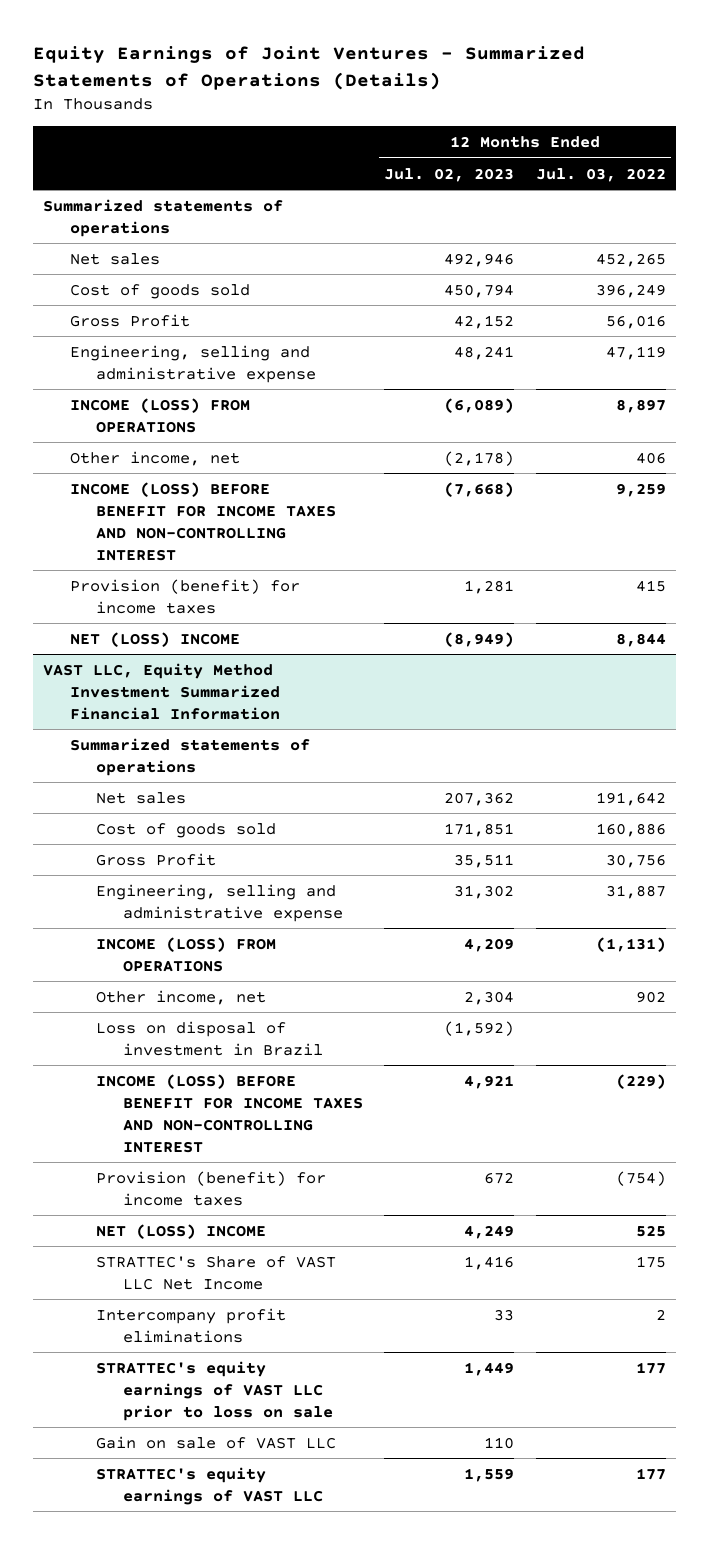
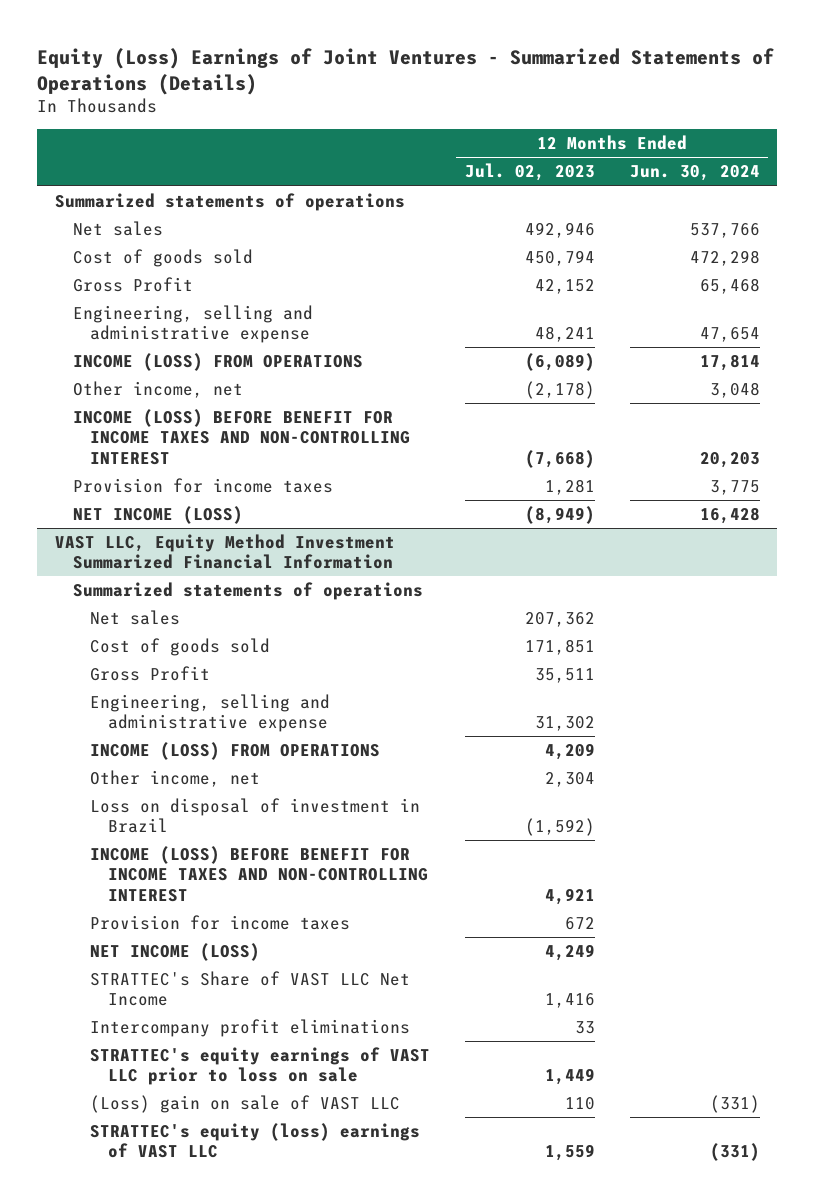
[32,46,585,91] Equity Earnings of Joint Ventures - Summarized Statements of Operations (Details) -> [37,47,775,95] Equity (Loss) Earnings of Joint Ventures - Summarized Statements of Operations (Details)
[535,167,666,182] Jul. 03, 2022 -> none
none -> [629,165,760,182] Jun. 30, 2024
[69,578,300,614] Provision (benefit) for income taxes -> [72,477,333,493] Provision for income taxes
[69,631,240,647] NET (LOSS) INCOME -> [72,505,243,524] NET INCOME (LOSS)
[96,1170,327,1206] Provision (benefit) for income taxes -> [90,914,351,930] Provision for income taxes
[96,1223,267,1239] NET (LOSS) INCOME -> [90,942,261,961] NET INCOME (LOSS)
[96,1435,337,1449] Gain on sale of VAST LLC -> [90,1094,401,1113] (Loss) gain on sale of VAST LLC
[96,1466,323,1505] STRATTEC's equity earnings of VAST LLC -> [90,1122,421,1159] STRATTEC's equity (loss) earnings of VAST LLC

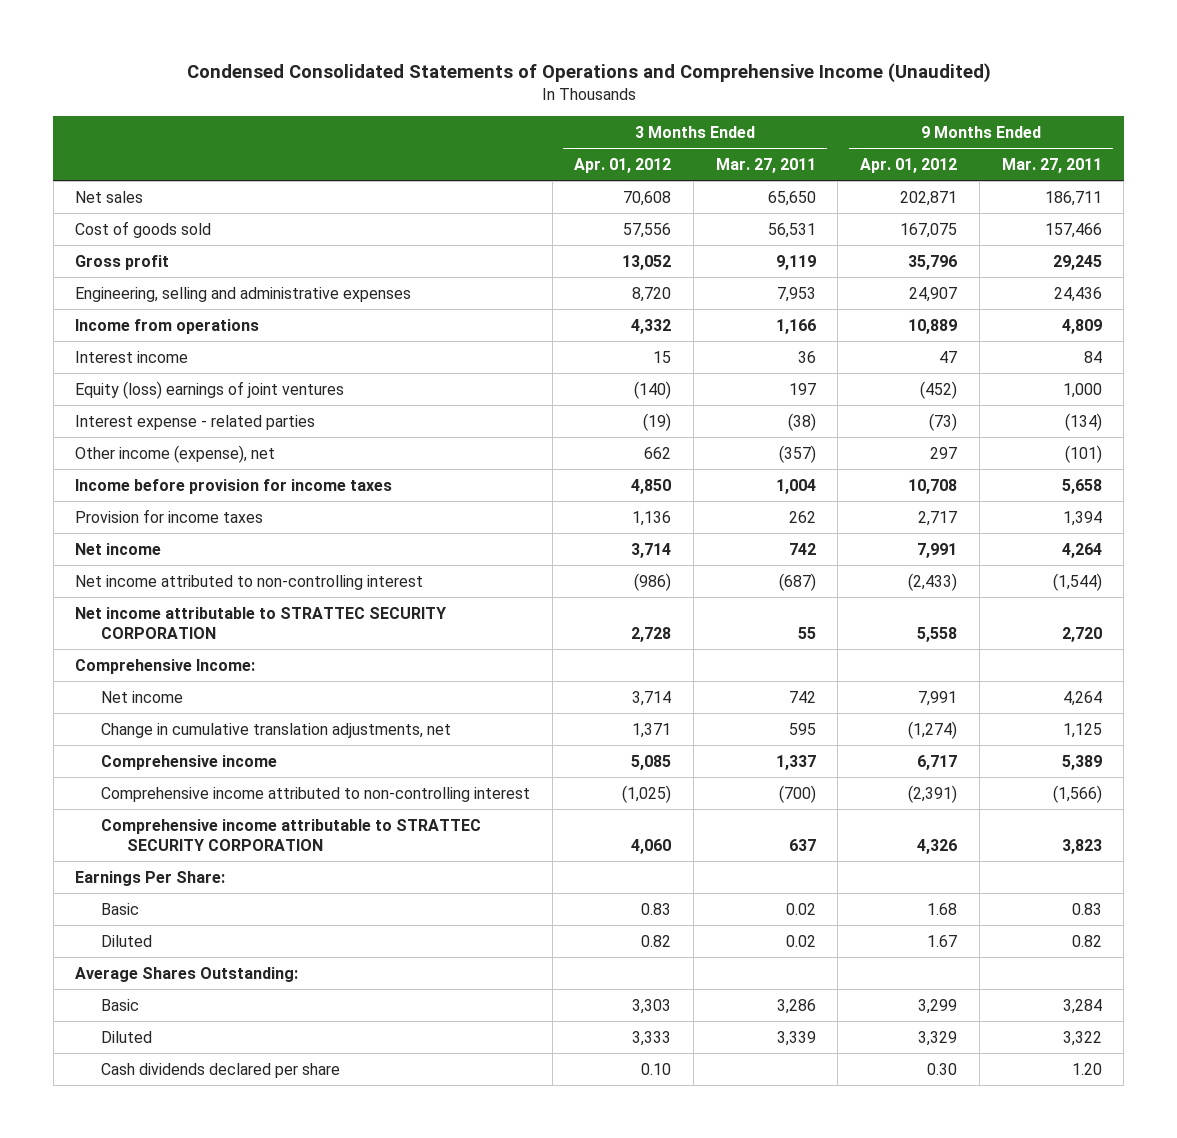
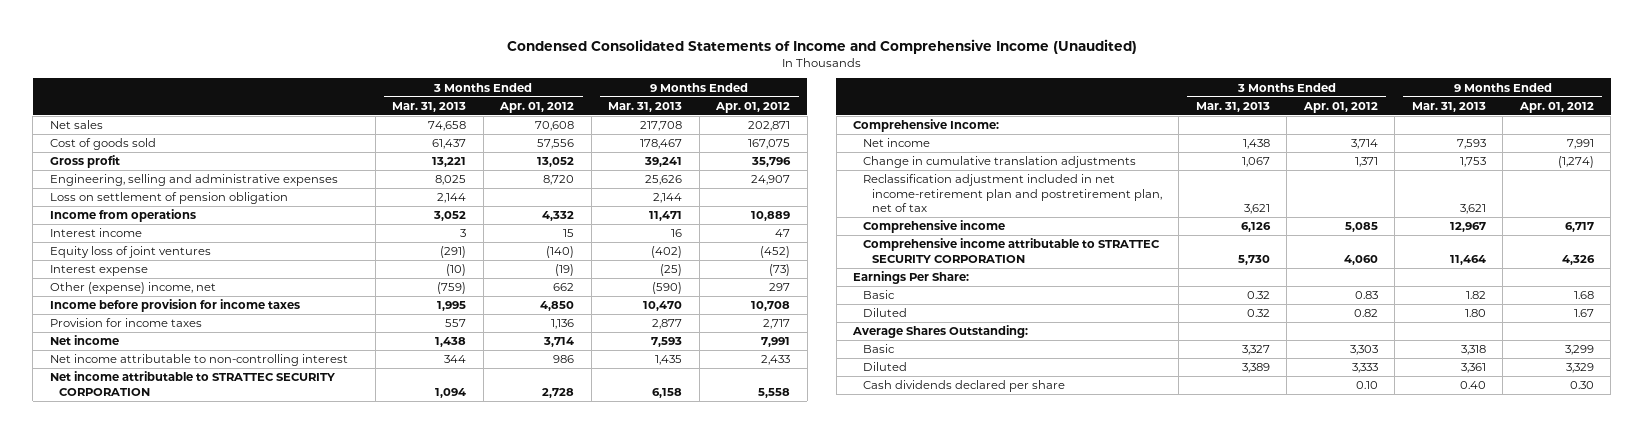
[186,63,991,84] Condensed Consolidated Statements of Operations and Comprehensive Income (Unaudited) -> [506,38,1137,54] Condensed Consolidated Statements of Income and Comprehensive Income (Unaudited)
[715,157,816,173] Mar. 27, 2011 -> none
[1001,157,1102,173] Mar. 27, 2011 -> none
none -> [392,101,467,112] Mar. 31, 2013
none -> [608,101,683,112] Mar. 31, 2013
none -> [49,192,288,205] Loss on settlement of pension obligation
[75,380,345,399] Equity (loss) earnings of joint ventures -> [49,246,211,259] Equity loss of joint ventures
[75,414,316,430] Interest expense - related parties -> [49,265,148,277] Interest expense
[75,444,276,463] Other income (expense), net -> [49,282,216,295] Other (expense) income, net
[75,574,424,590] Net income attributed to non-controlling interest -> [49,354,348,367] Net income attributable to non-controlling interest
[634,572,672,591] (986) -> [553,355,575,364] 986
[908,572,958,591] (2,433) -> [761,355,791,366] 2,433
[101,722,452,738] Change in cumulative translation adjustments, net -> [862,156,1136,169] Change in cumulative translation adjustments
none -> [862,174,1162,213] Reclassification adjustment included in net income-retirement plan and postretirement plan, net of tax
[101,786,531,802] Comprehensive income attributed to non-controlling interest -> none

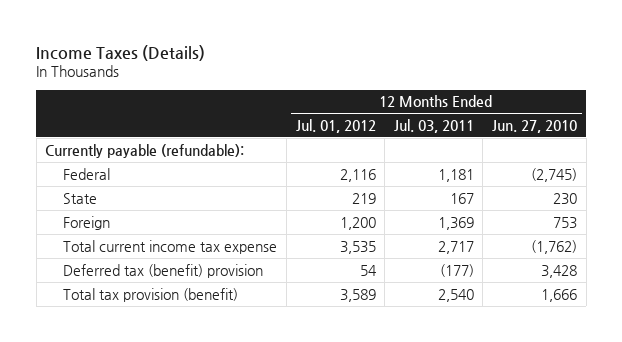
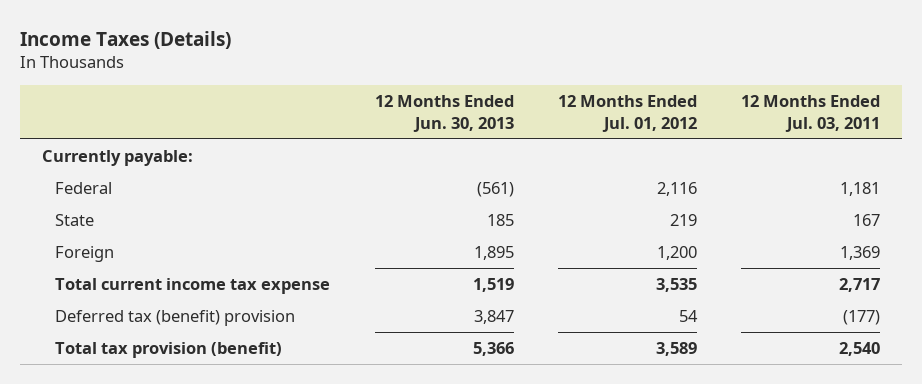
[492,119,578,133] Jun. 27, 2010 -> none
none -> [374,95,514,132] 12 Months Ended Jun. 30, 2013
[45,143,245,158] Currently payable (refundable): -> [42,150,194,167] Currently payable:

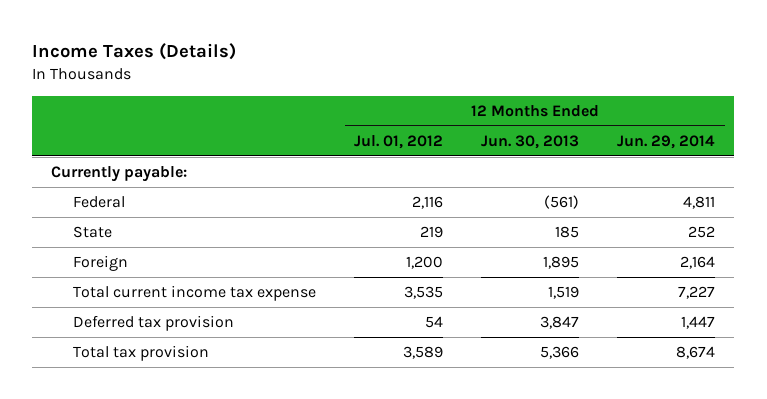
[740,95,880,132] 12 Months Ended Jul. 03, 2011 -> none
none -> [617,134,716,149] Jun. 29, 2014
[55,310,296,327] Deferred tax (benefit) provision -> [72,315,234,332] Deferred tax provision
[55,342,283,359] Total tax provision (benefit) -> [72,345,209,362] Total tax provision

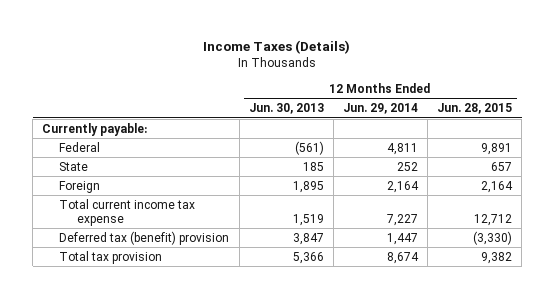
[354,134,444,149] Jul. 01, 2012 -> none
none -> [437,103,513,115] Jun. 28, 2015
[72,315,234,332] Deferred tax provision -> [59,230,230,245] Deferred tax (benefit) provision

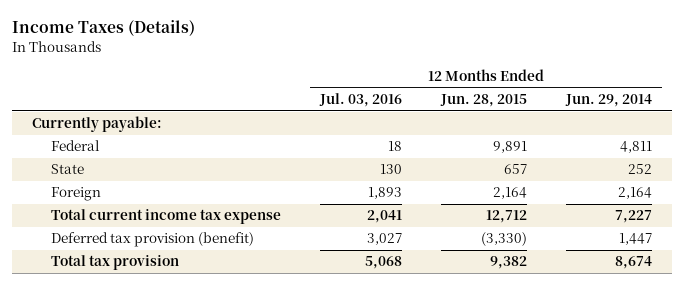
[248,103,324,115] Jun. 30, 2013 -> none
none -> [319,93,403,108] Jul. 03, 2016
[59,230,230,245] Deferred tax (benefit) provision -> [50,232,254,248] Deferred tax provision (benefit)

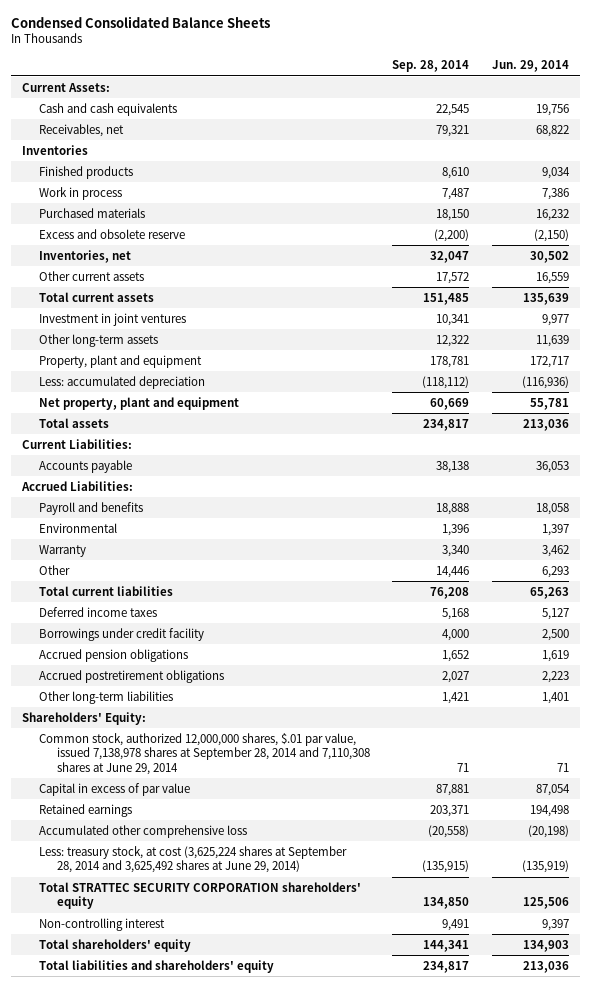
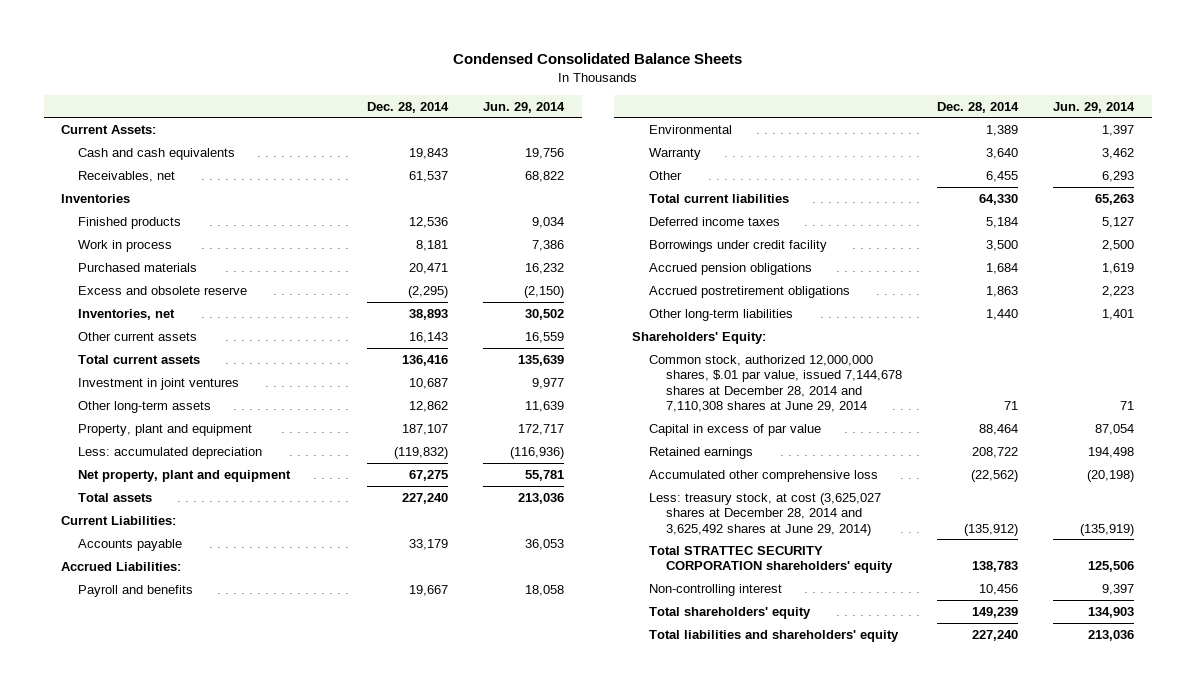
[392,60,470,73] Sep. 28, 2014 -> none
none -> [366,101,449,113] Dec. 28, 2014
[39,732,371,775] Common stock, authorized 12,000,000 shares, $.01 par value, issued 7,138,978 shares at September 28, 2014 and 7,110,308 shares at June 29, 2014 -> [648,354,902,413] Common stock, authorized 12,000,000 shares, $.01 par value, issued 7,144,678 shares at December 28, 2014 and 7,110,308 shares at June 29, 2014
[39,845,348,874] Less: treasury stock, at cost (3,625,224 shares at September 28, 2014 and 3,625,492 shares at June 29, 2014) -> [648,492,881,536] Less: treasury stock, at cost (3,625,027 shares at December 28, 2014 and 3,625,492 shares at June 29, 2014)

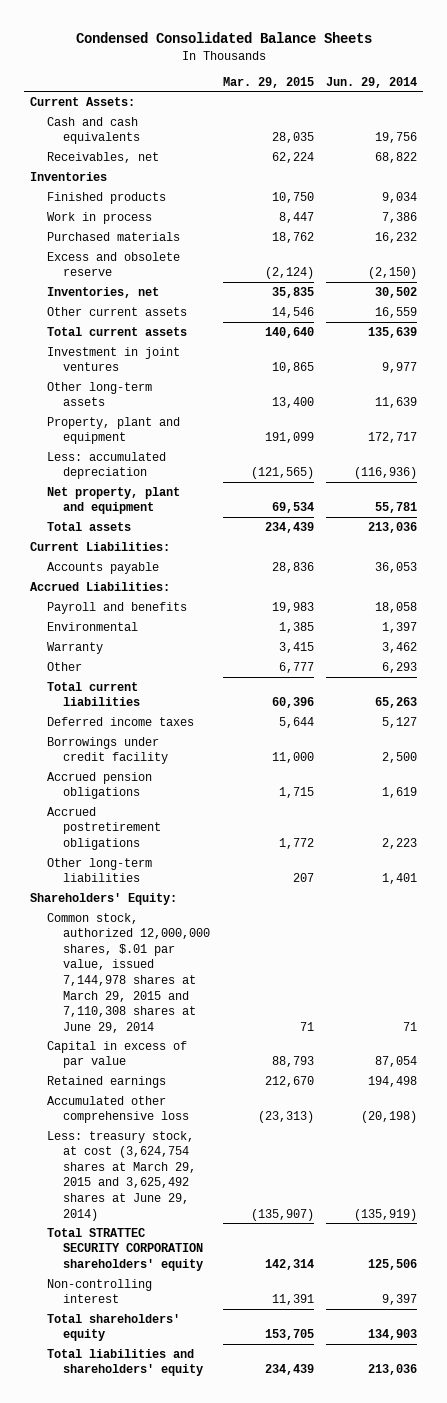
[366,101,449,113] Dec. 28, 2014 -> none
none -> [222,76,314,88] Mar. 29, 2015
[648,354,902,413] Common stock, authorized 12,000,000 shares, $.01 par value, issued 7,144,678 shares at December 28, 2014 and 7,110,308 shares at June 29, 2014 -> [46,912,211,1033] Common stock, authorized 12,000,000 shares, $.01 par value, issued 7,144,978 shares at March 29, 2015 and 7,110,308 shares at June 29, 2014
[648,492,881,536] Less: treasury stock, at cost (3,625,027 shares at December 28, 2014 and 3,625,492 shares at June 29, 2014) -> [46,1130,197,1221] Less: treasury stock, at cost (3,624,754 shares at March 29, 2015 and 3,625,492 shares at June 29, 2014)

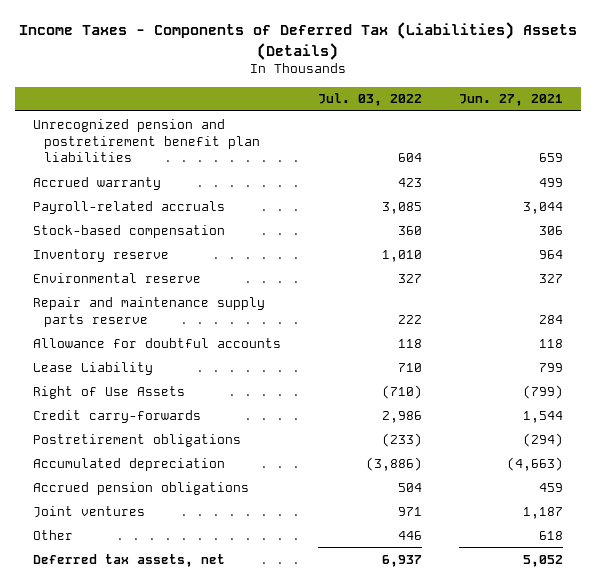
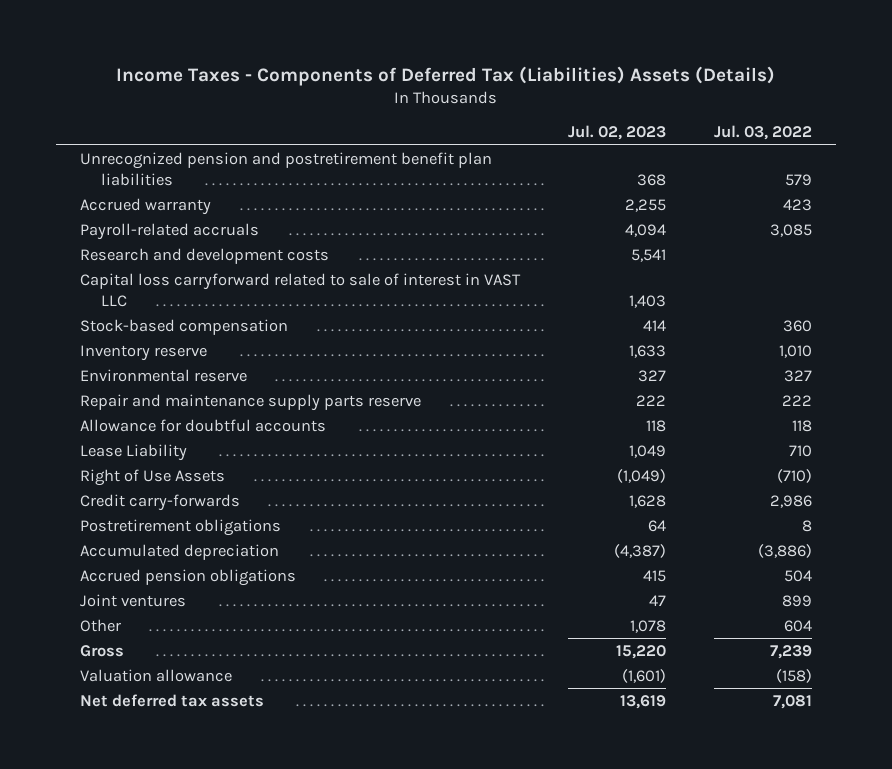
[458,94,563,107] Jun. 27, 2021 -> none
none -> [567,125,666,141] Jul. 02, 2023
[397,153,422,163] 604 -> [784,173,812,186] 579
none -> [79,247,329,264] Research and development costs
none -> [79,272,521,307] Capital loss carryforward related to sale of interest in VAST LLC
[381,432,422,447] (233) -> [801,519,812,532] 8
[397,506,422,516] 971 -> [781,594,812,607] 899
[397,530,422,540] 446 -> [783,619,812,632] 604
none -> [79,644,124,657] Gross
none -> [79,668,232,682] Valuation allowance
[33,553,226,567] Deferred tax assets, net -> [79,693,264,707] Net deferred tax assets
[381,554,422,567] 6,937 -> [772,694,812,709] 7,081

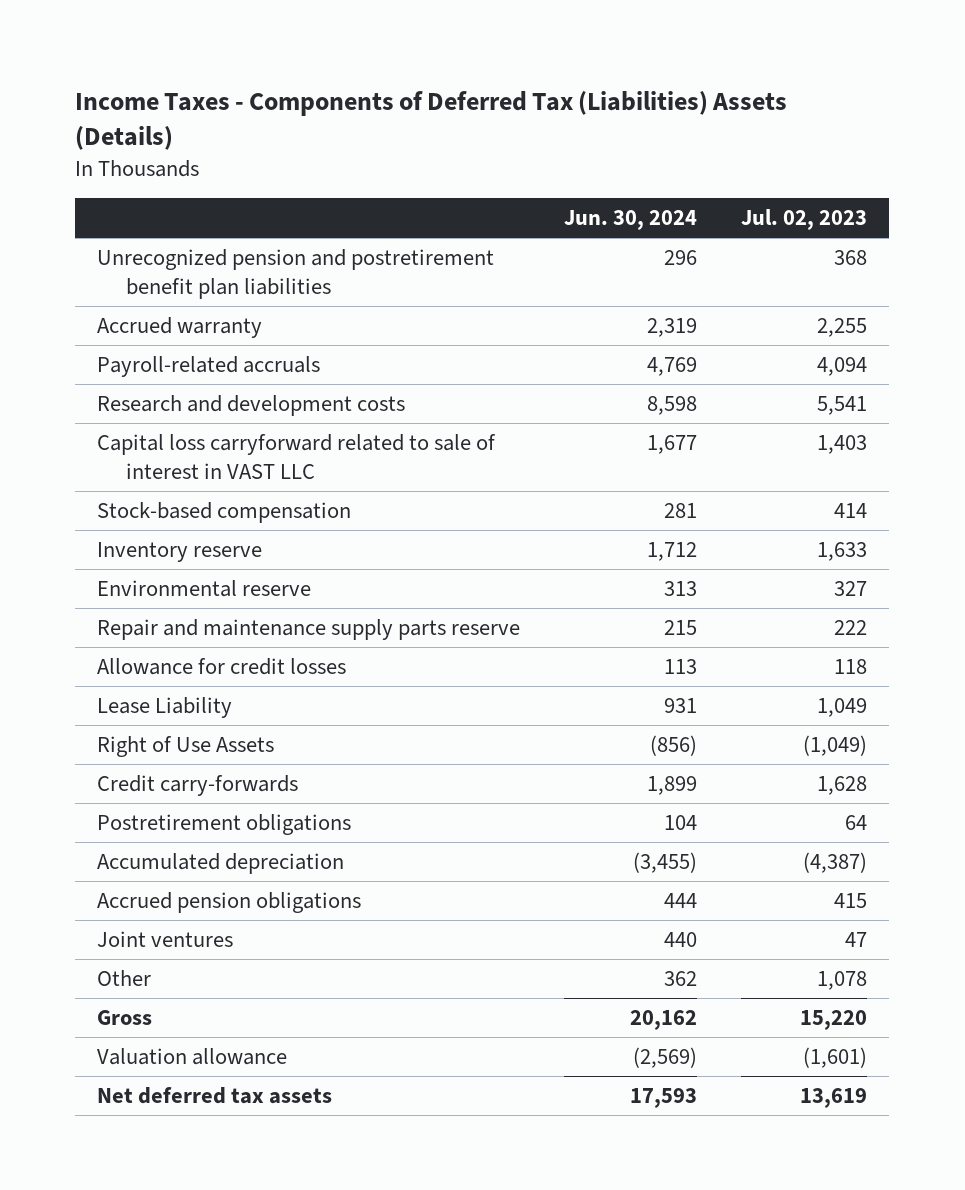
[713,125,812,141] Jul. 03, 2022 -> none
none -> [564,210,698,231] Jun. 30, 2024
[79,418,326,432] Allowance for doubtful accounts -> [97,657,347,675] Allowance for credit losses

